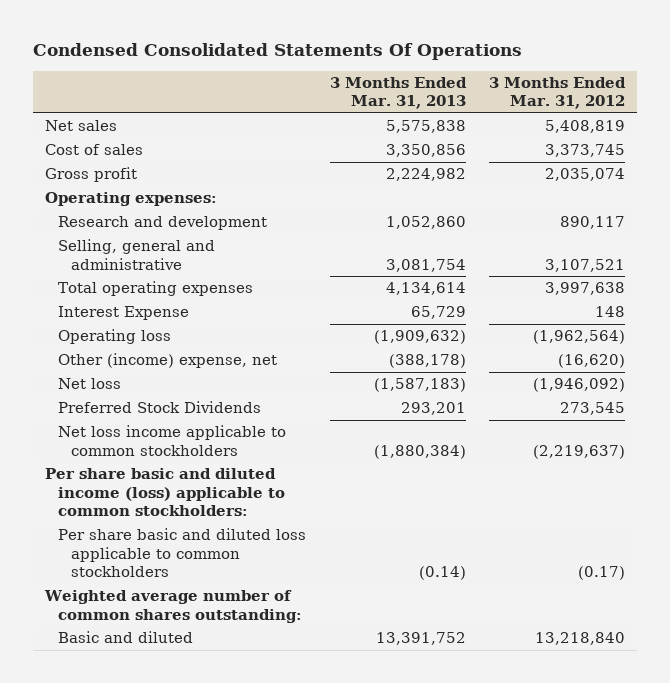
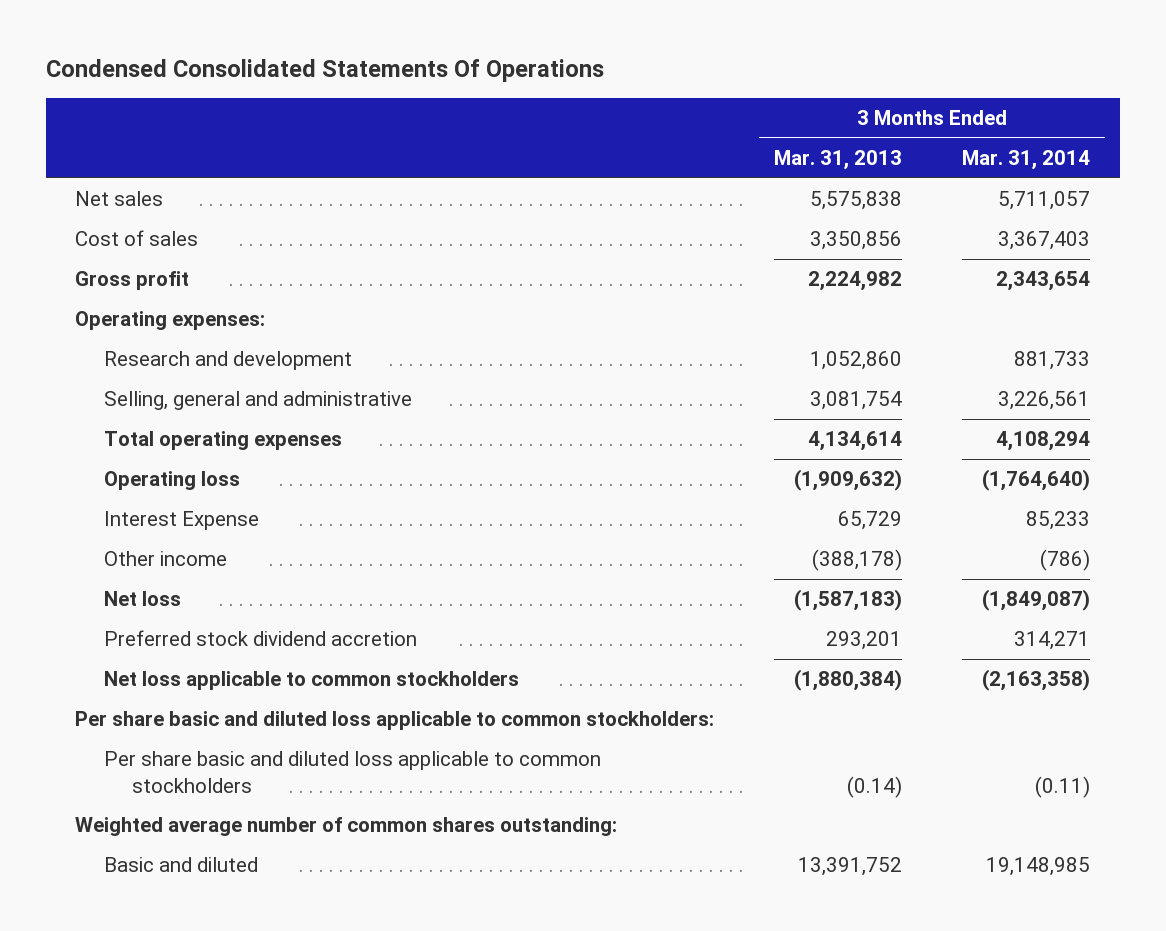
[489,76,627,110] 3 Months Ended Mar. 31, 2012 -> none
none -> [962,149,1091,170] Mar. 31, 2014
[57,306,189,321] Interest Expense -> [103,511,259,531] Interest Expense
[57,353,277,369] Other (income) expense, net -> [103,551,227,567] Other income
[57,401,261,414] Preferred Stock Dividends -> [103,630,417,647] Preferred stock dividend accretion
[57,425,286,456] Net loss income applicable to common stockholders -> [103,671,519,691] Net loss applicable to common stockholders
[44,468,285,517] Per share basic and diluted income (loss) applicable to common stockholders: -> [75,711,715,731] Per share basic and diluted loss applicable to common stockholders:

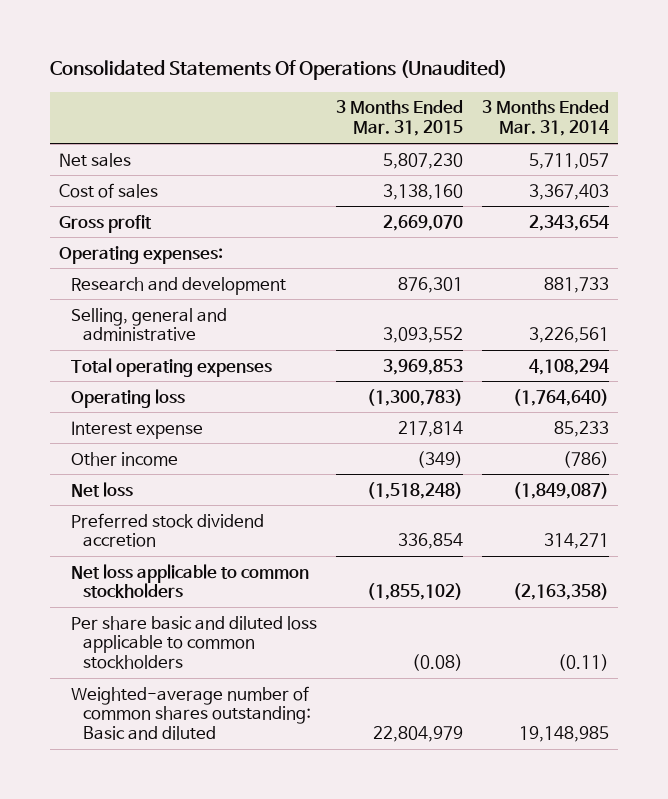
[45,59,604,83] Condensed Consolidated Statements Of Operations -> [49,60,507,81] Consolidated Statements Of Operations (Unaudited)
[774,149,903,170] Mar. 31, 2013 -> none
none -> [335,100,463,137] 3 Months Ended Mar. 31, 2015
[103,511,259,531] Interest Expense -> [71,420,204,439] Interest expense
[75,711,715,731] Per share basic and diluted loss applicable to common stockholders: -> none
[75,817,618,837] Weighted average number of common shares outstanding: -> none
[103,857,258,873] Basic and diluted -> [71,685,311,741] Weighted-average number of common shares outstanding: Basic and diluted

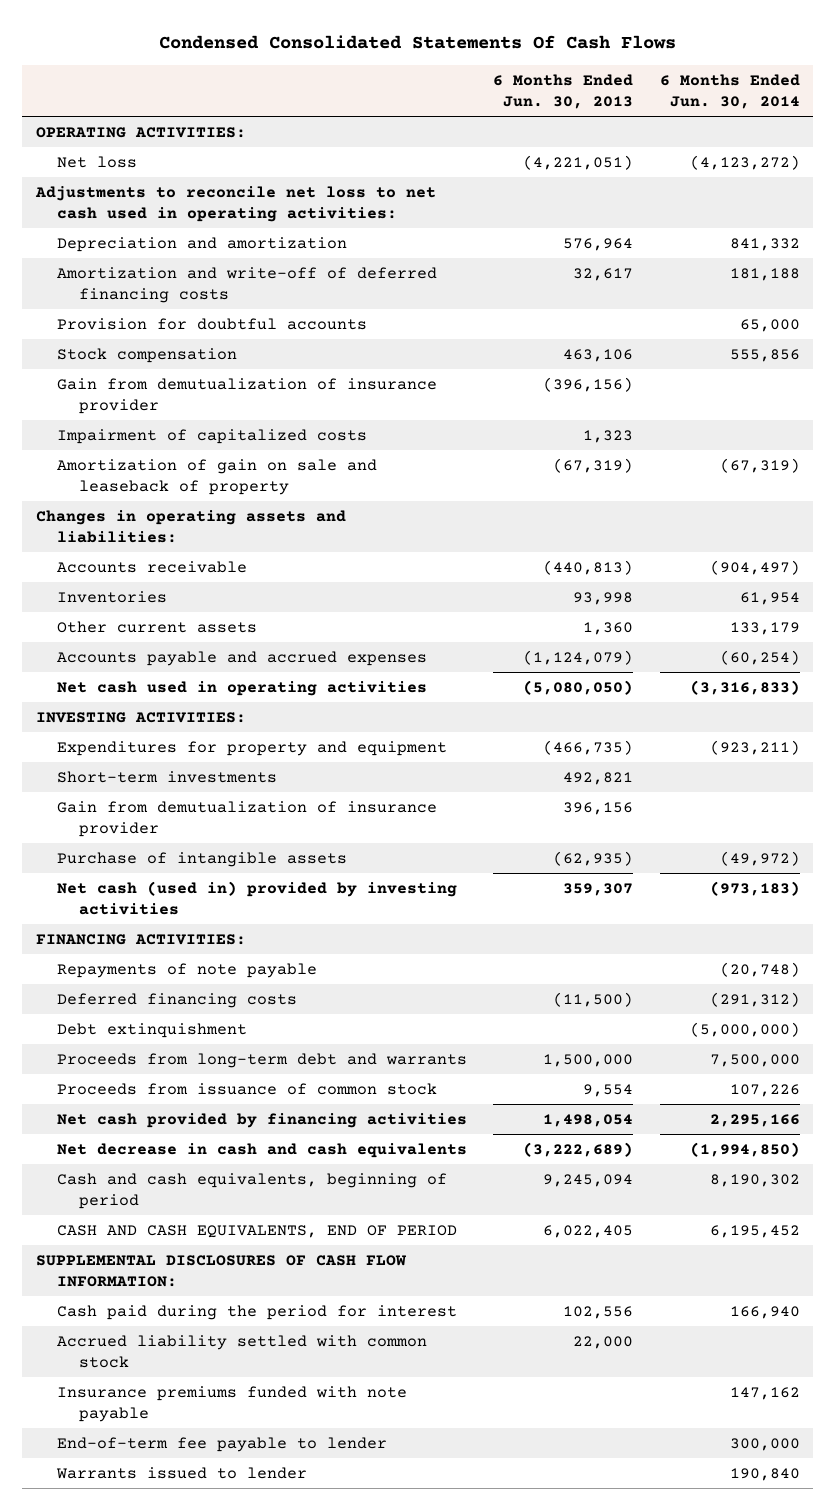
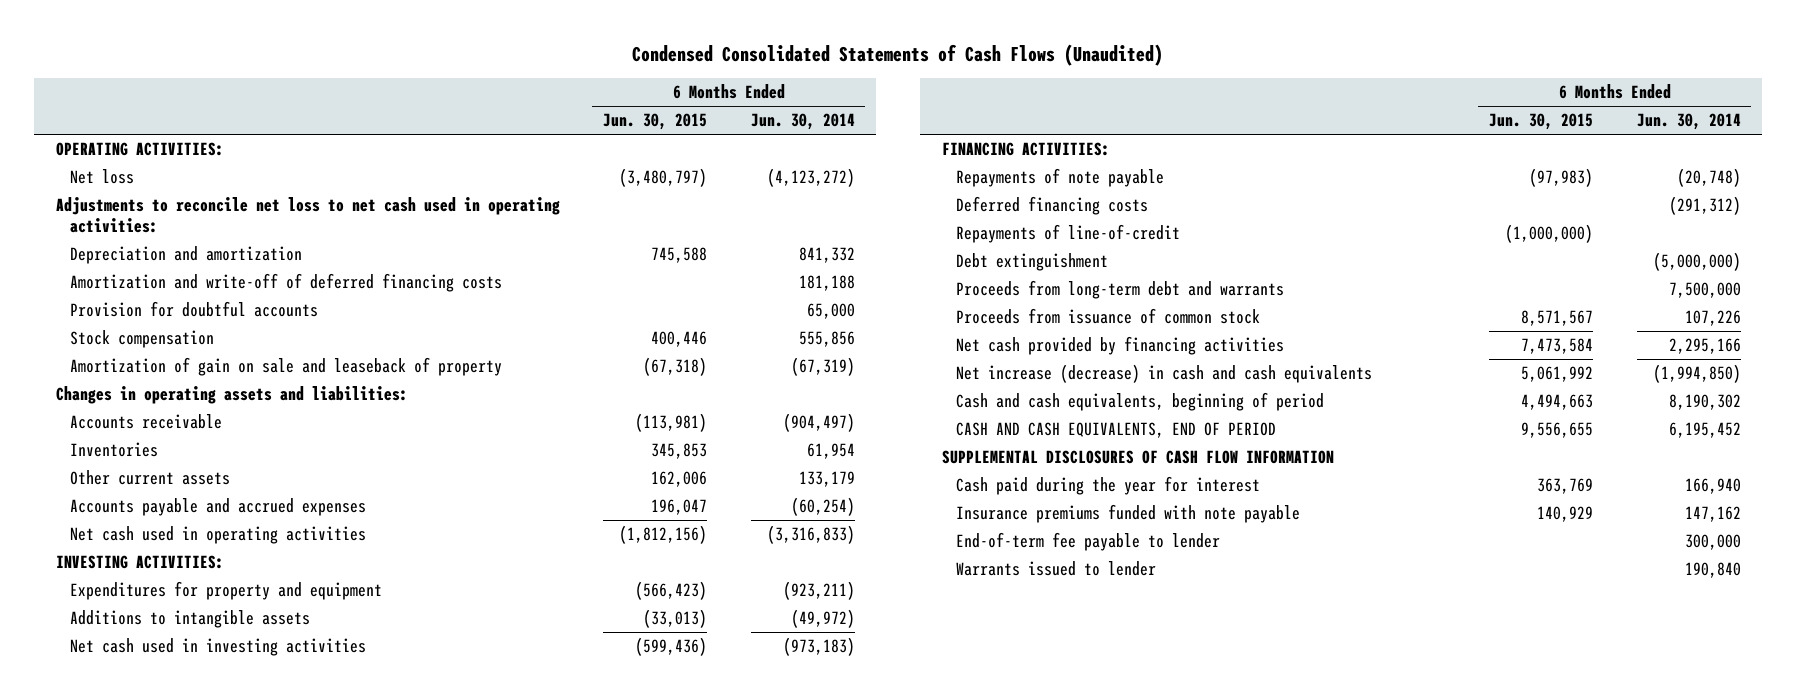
[158,35,676,50] Condensed Consolidated Statements Of Cash Flows -> [632,43,1164,66] Condensed Consolidated Statements of Cash Flows (Unaudited)
[493,74,634,109] 6 Months Ended Jun. 30, 2013 -> none
none -> [603,113,708,131] Jun. 30, 2015
[57,378,438,414] Gain from demutualization of insurance provider -> none
[57,429,368,445] Impairment of capitalized costs -> none
[57,771,278,784] Short-term investments -> none
[57,801,438,837] Gain from demutualization of insurance provider -> none
[57,852,348,868] Purchase of intangible assets -> [70,610,311,629] Additions to intangible assets
[57,881,458,915] Net cash (used in) provided by investing activities -> [70,638,367,657] Net cash used in investing activities
[57,1023,248,1039] Debt extinquishment -> none
none -> [956,224,1181,244] Repayments of line-of-credit
none -> [956,253,1109,272] Debt extinguishment
[57,1143,468,1159] Net decrease in cash and cash equivalents -> [956,364,1373,384] Net increase (decrease) in cash and cash equivalents
[57,1335,428,1368] Accrued liability settled with common stock -> none
[35,1255,407,1287] SUPPLEMENTAL DISCLOSURES OF CASH FLOW INFORMATION: -> [941,450,1334,465] SUPPLEMENTAL DISCLOSURES OF CASH FLOW INFORMATION
[57,1305,458,1321] Cash paid during the period for interest -> [956,476,1261,496] Cash paid during the year for interest

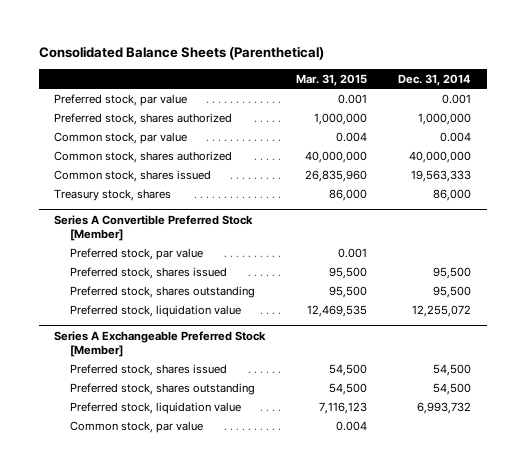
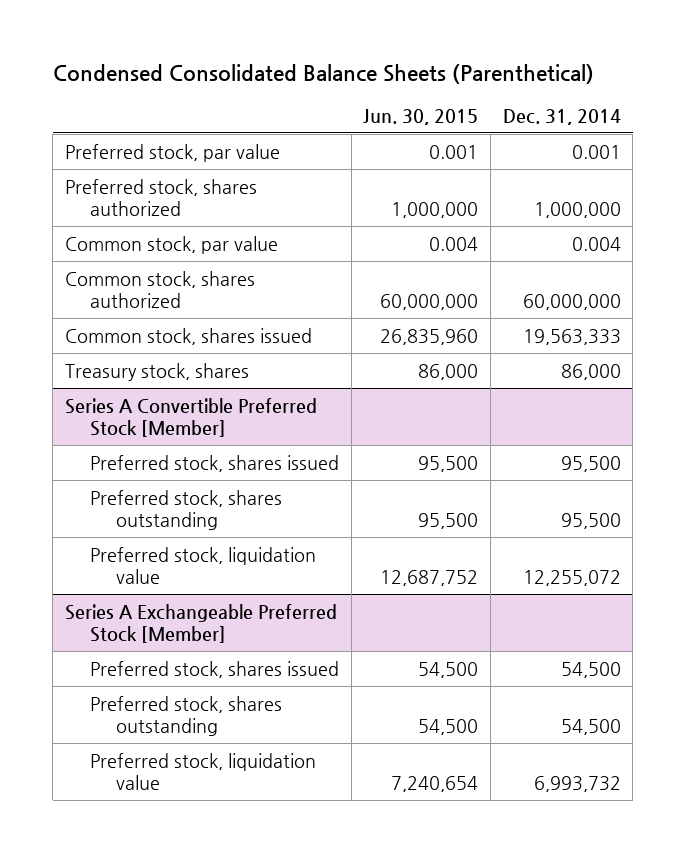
[38,45,324,60] Consolidated Balance Sheets (Parenthetical) -> [52,64,594,85] Condensed Consolidated Balance Sheets (Parenthetical)
[296,73,368,86] Mar. 31, 2015 -> none
none -> [363,108,479,125] Jun. 30, 2015
[409,150,472,163] 40,000,000 -> [522,293,621,310] 60,000,000
[70,247,204,260] Preferred stock, par value -> none
[70,420,204,433] Common stock, par value -> none

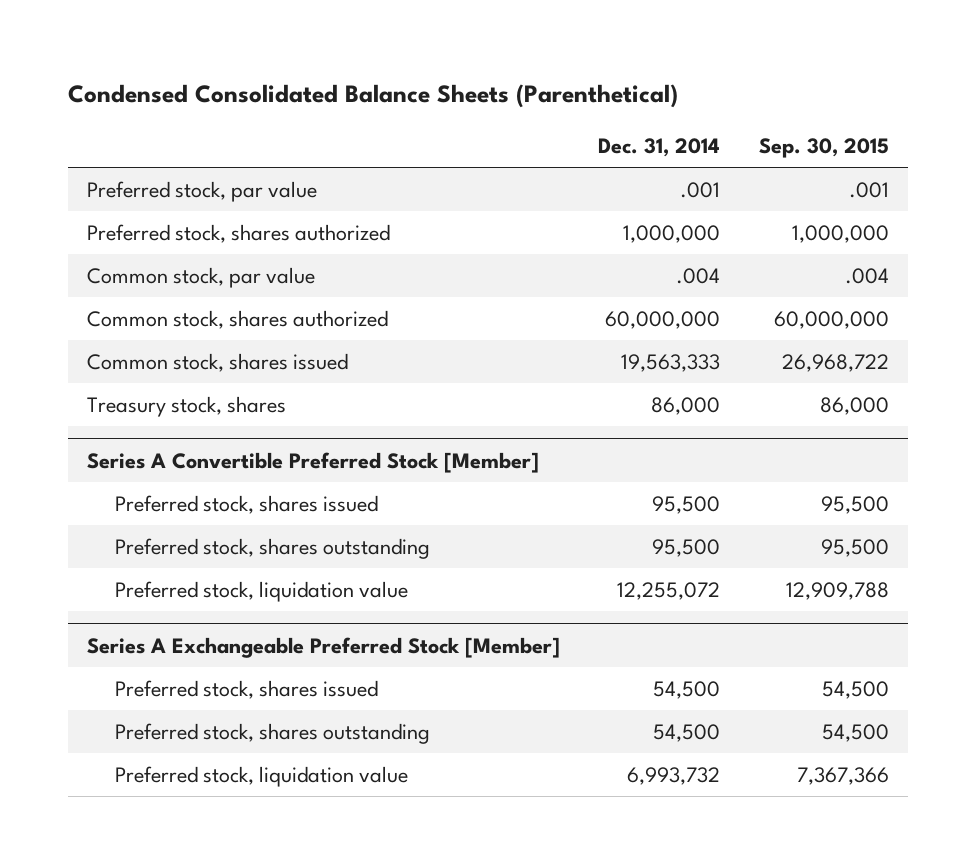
[363,108,479,125] Jun. 30, 2015 -> none
none -> [758,137,889,158] Sep. 30, 2015
[571,144,621,159] 0.001 -> [680,181,721,198] .001
[571,236,621,251] 0.004 -> [676,267,721,284] .004

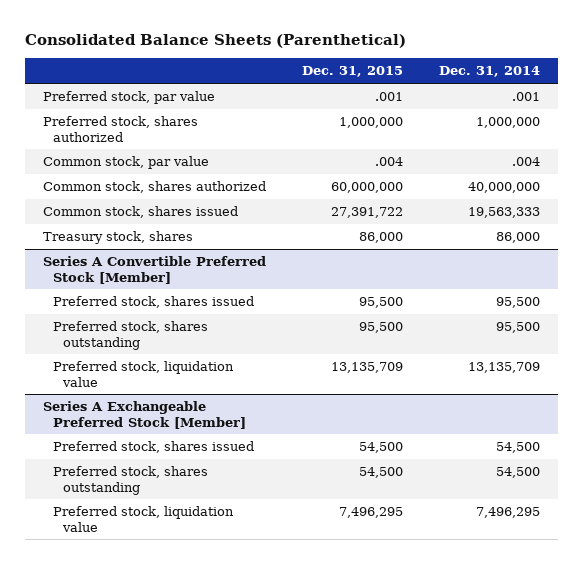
[68,83,679,108] Condensed Consolidated Balance Sheets (Parenthetical) -> [25,34,407,49] Consolidated Balance Sheets (Parenthetical)
[758,137,889,158] Sep. 30, 2015 -> none
none -> [301,66,403,78] Dec. 31, 2015
[605,310,721,329] 60,000,000 -> [467,182,540,194] 40,000,000
[617,581,721,600] 12,255,072 -> [467,362,540,374] 13,135,709
[627,766,721,785] 6,993,732 -> [475,507,540,519] 7,496,295

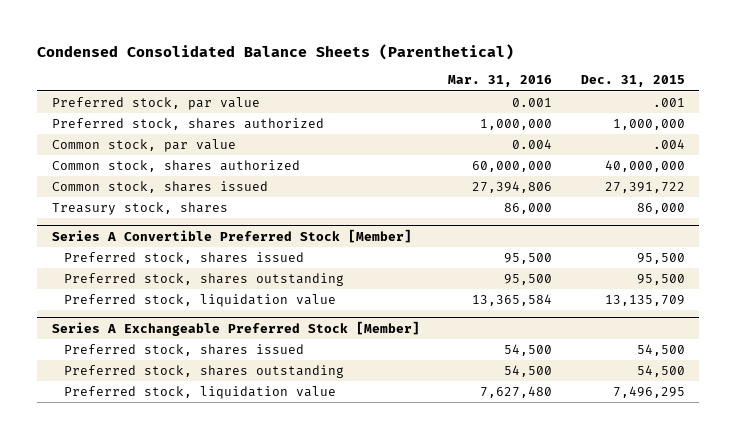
[25,34,407,49] Consolidated Balance Sheets (Parenthetical) -> [37,43,515,60] Condensed Consolidated Balance Sheets (Parenthetical)
[438,66,540,78] Dec. 31, 2014 -> none
none -> [448,75,553,88] Mar. 31, 2016
[330,182,403,194] 60,000,000 -> [604,160,685,173] 40,000,000

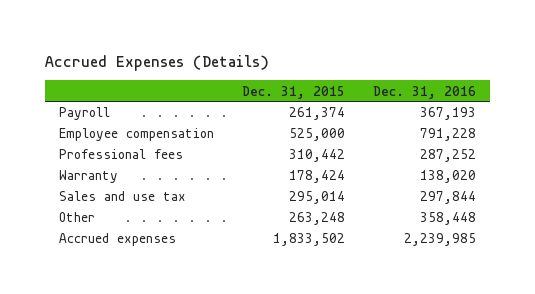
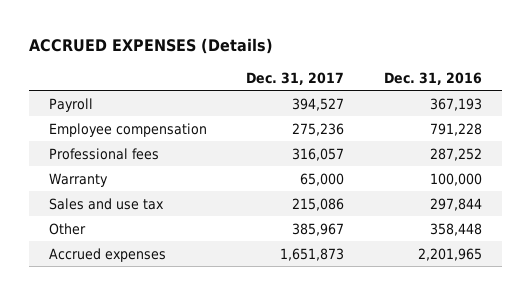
[45,54,270,71] Accrued Expenses (Details) -> [29,37,274,54] ACCRUED EXPENSES (Details)
[242,85,346,99] Dec. 31, 2015 -> none
none -> [246,71,345,85] Dec. 31, 2017
[419,170,476,184] 138,020 -> [429,172,482,186] 100,000
[403,233,476,247] 2,239,985 -> [417,247,482,261] 2,201,965

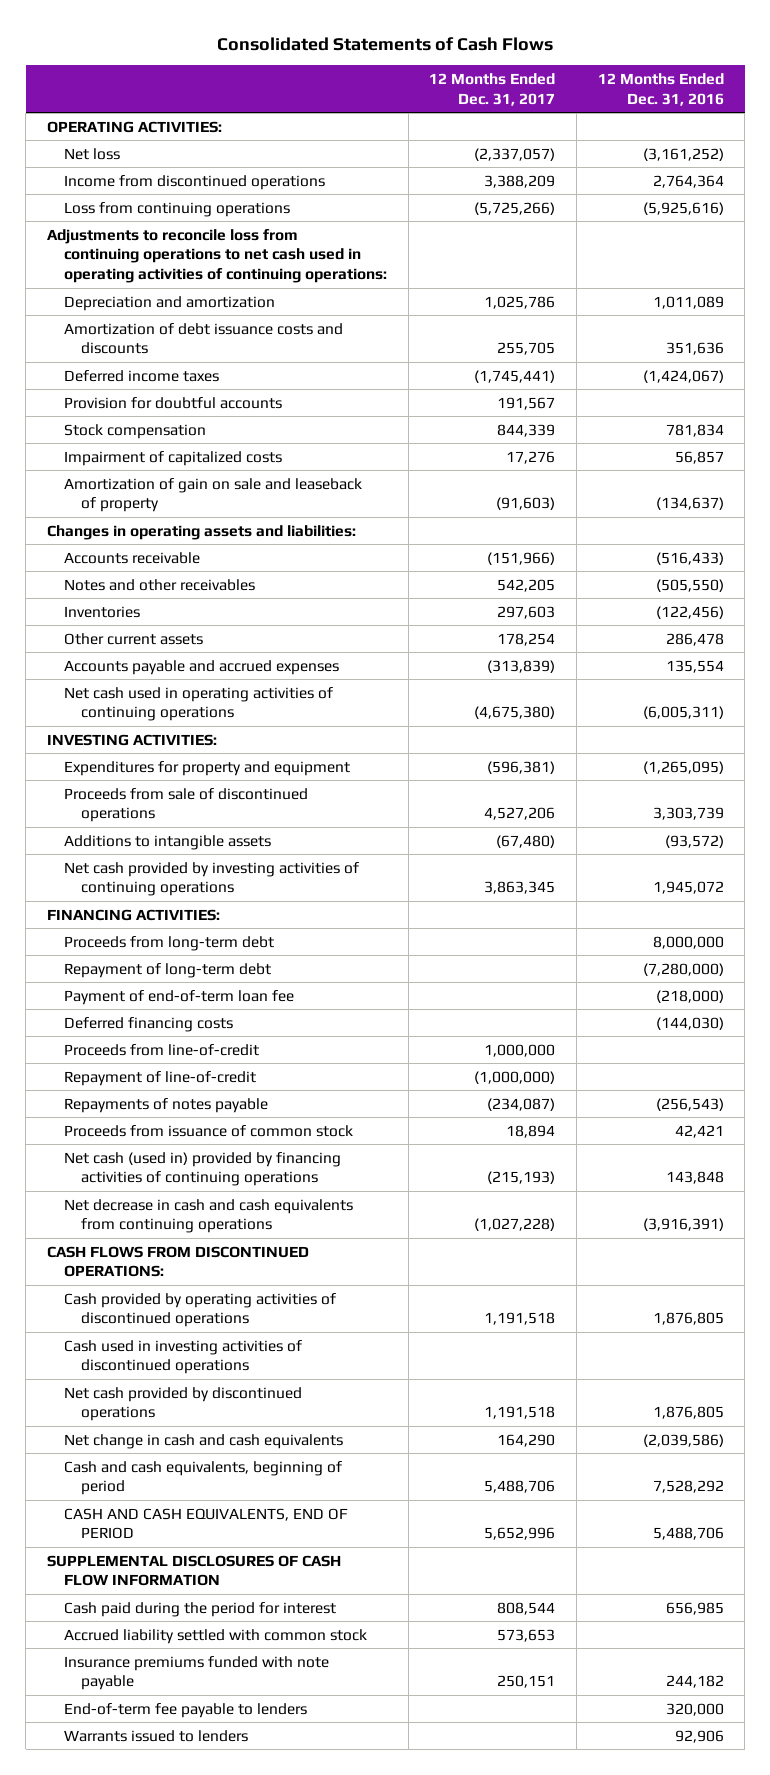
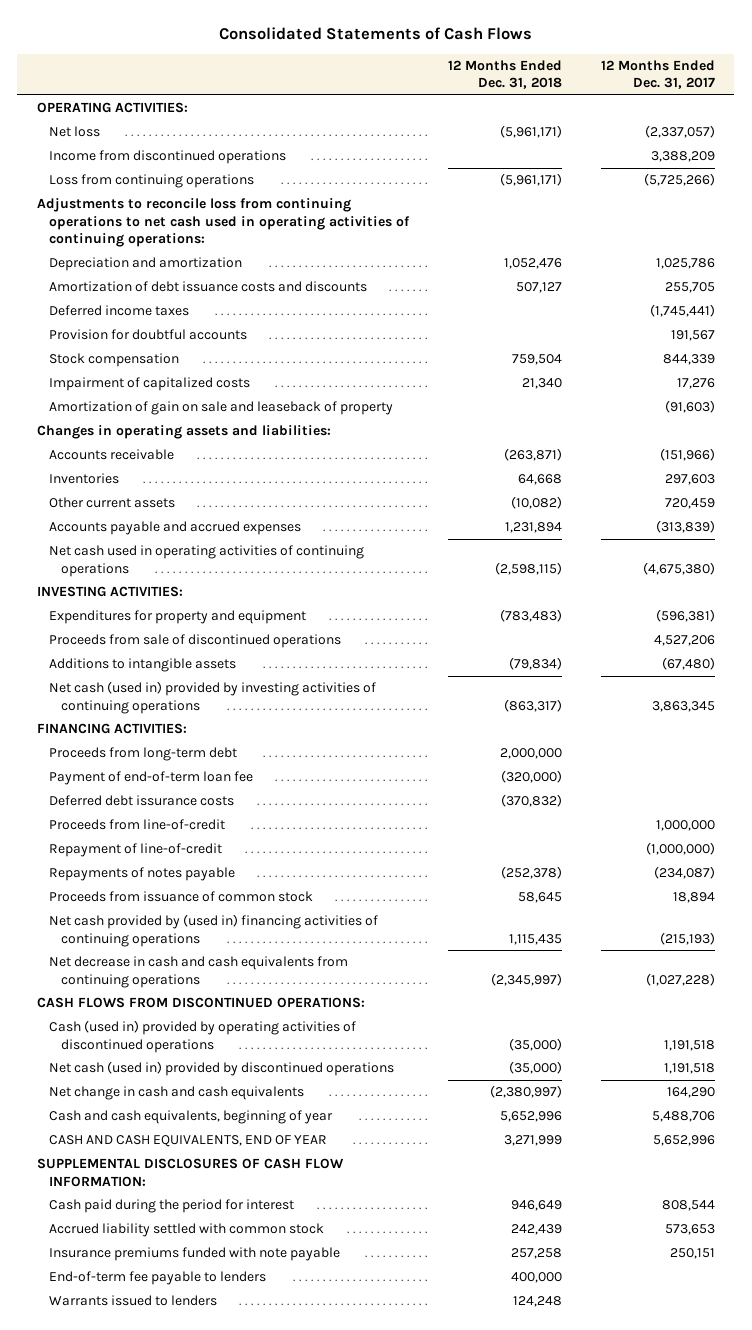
[597,72,724,106] 12 Months Ended Dec. 31, 2016 -> none
none -> [447,59,562,90] 12 Months Ended Dec. 31, 2018
[63,578,255,591] Notes and other receivables -> none
[497,632,556,646] 178,254 -> [664,498,715,510] 720,459
[63,861,359,897] Net cash provided by investing activities of continuing operations -> [48,681,376,714] Net cash (used in) provided by investing activities of continuing operations
[63,962,271,978] Repayment of long-term debt -> none
[63,1016,233,1032] Deferred financing costs -> [48,795,234,807] Deferred debt issurance costs
[63,1151,341,1187] Net cash (used in) provided by financing activities of continuing operations -> [48,914,378,947] Net cash provided by (used in) financing activities of continuing operations
[63,1339,302,1375] Cash used in investing activities of discontinued operations -> none
[63,1292,336,1328] Cash provided by operating activities of discontinued operations -> [48,1020,356,1053] Cash (used in) provided by operating activities of discontinued operations
[63,1386,302,1422] Net cash provided by discontinued operations -> [48,1061,394,1077] Net cash (used in) provided by discontinued operations
[63,1460,342,1496] Cash and cash equivalents, beginning of period -> [48,1110,333,1125] Cash and cash equivalents, beginning of year
[63,1507,348,1540] CASH AND CASH EQUIVALENTS, END OF PERIOD -> [48,1135,327,1148] CASH AND CASH EQUIVALENTS, END OF YEAR
[46,1554,341,1587] SUPPLEMENTAL DISCLOSURES OF CASH FLOW INFORMATION -> [36,1158,344,1187] SUPPLEMENTAL DISCLOSURES OF CASH FLOW INFORMATION:

